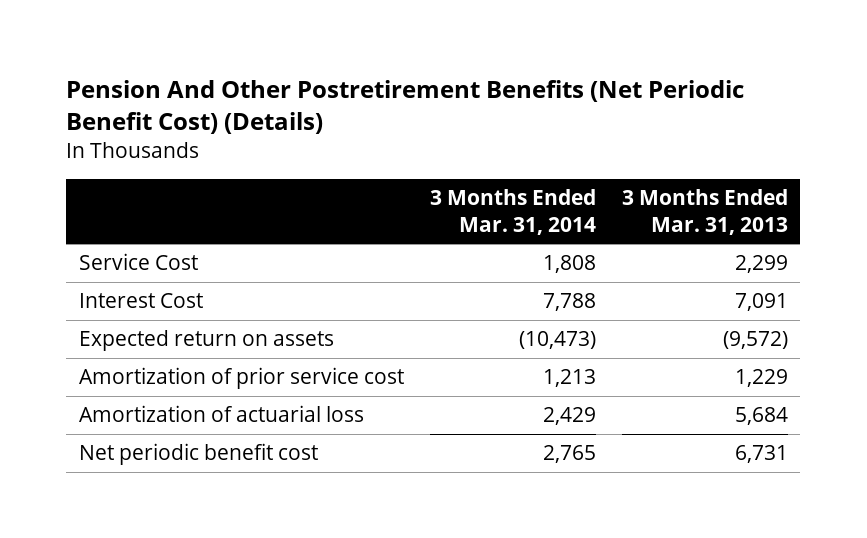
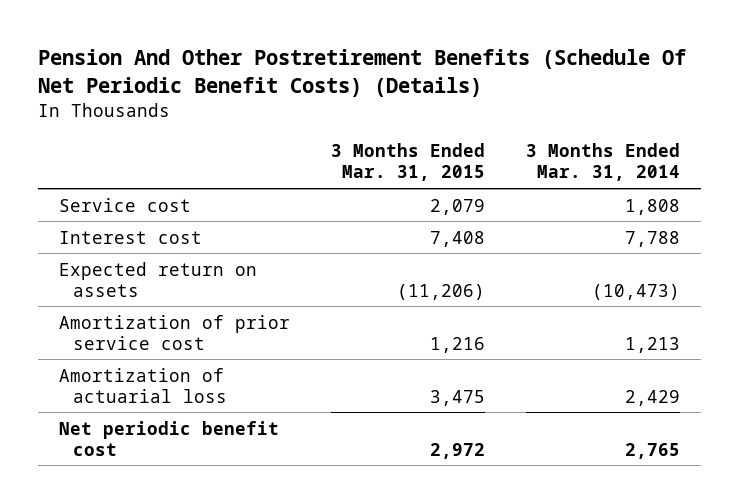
[66,80,745,135] Pension And Other Postretirement Benefits (Net Periodic Benefit Cost) (Details) -> [37,49,686,97] Pension And Other Postretirement Benefits (Schedule Of Net Periodic Benefit Costs) (Details)
[621,189,788,235] 3 Months Ended Mar. 31, 2013 -> none
none -> [330,143,485,182] 3 Months Ended Mar. 31, 2015
[79,253,199,271] Service Cost -> [58,197,191,212] Service cost
[79,293,204,309] Interest Cost -> [58,230,202,244] Interest cost

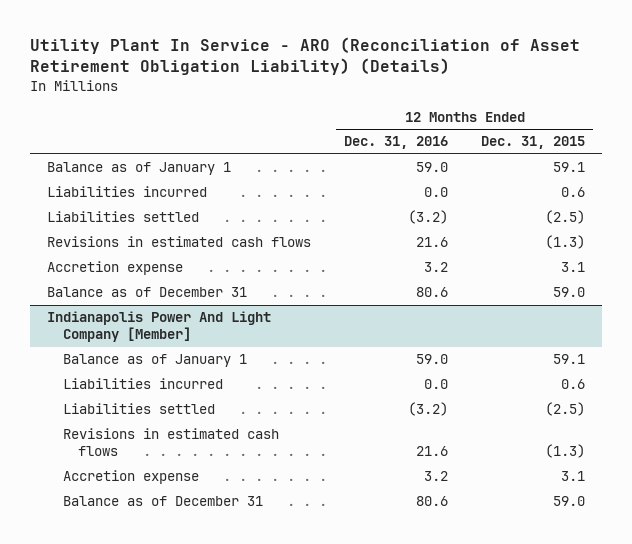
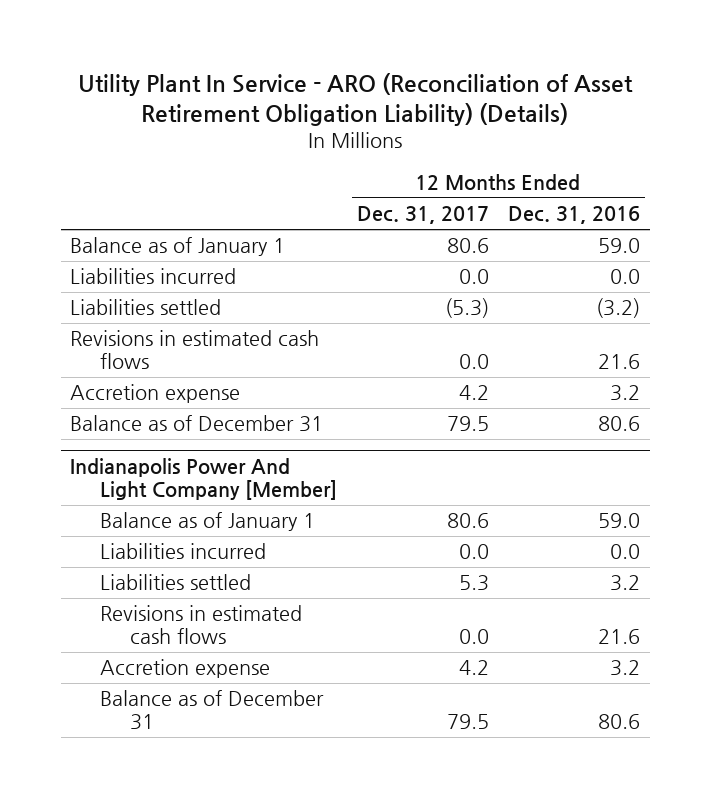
[481,136,586,150] Dec. 31, 2015 -> none
none -> [356,206,489,225] Dec. 31, 2017
[408,402,449,417] (3.2) -> [610,575,641,592] 3.2

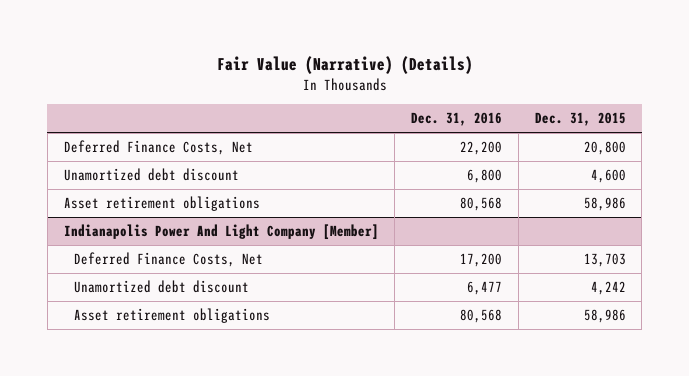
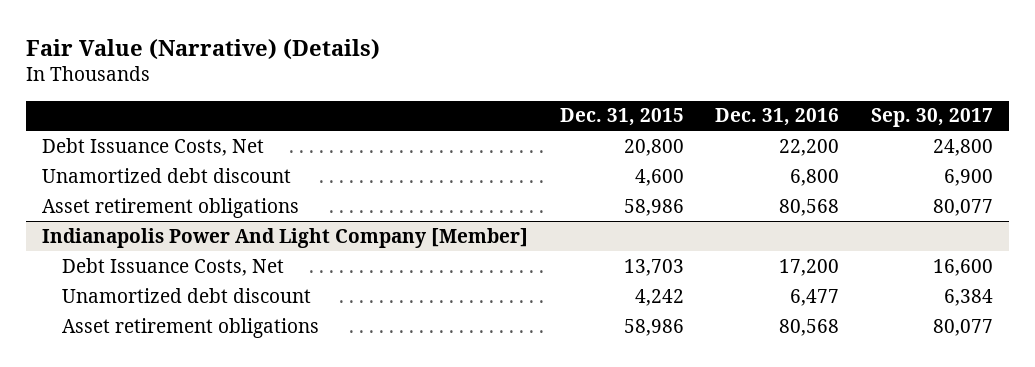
none -> [870,108,993,128] Sep. 30, 2017
[63,140,253,156] Deferred Finance Costs, Net -> [42,137,265,156] Debt Issuance Costs, Net
[74,252,264,268] Deferred Finance Costs, Net -> [62,257,285,276] Debt Issuance Costs, Net

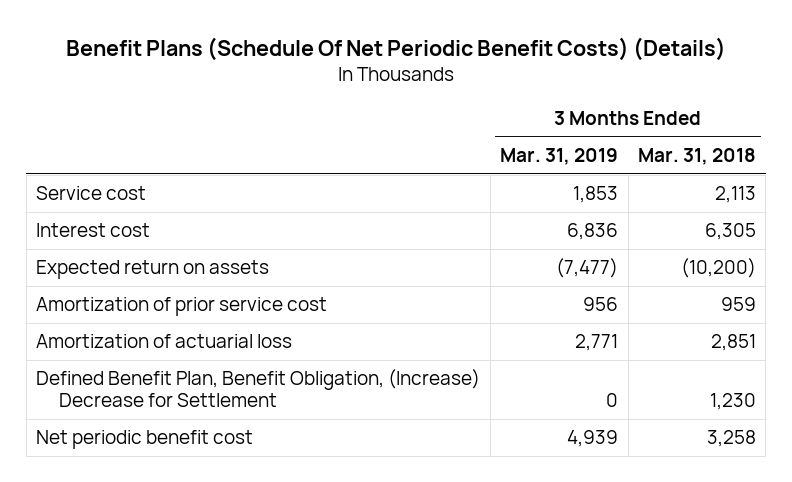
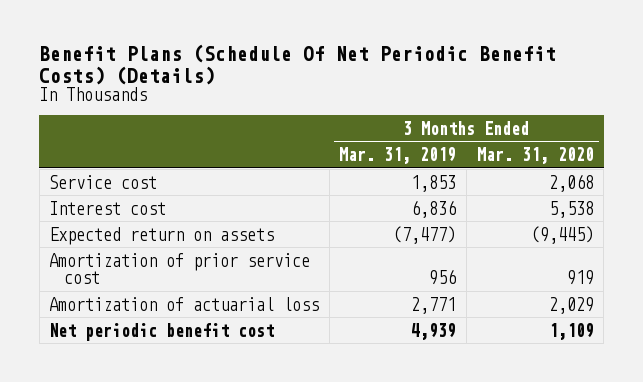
[637,148,756,166] Mar. 31, 2018 -> none
none -> [476,147,594,165] Mar. 31, 2020
[36,369,481,408] Defined Benefit Plan, Benefit Obligation, (Increase) Decrease for Settlement -> none

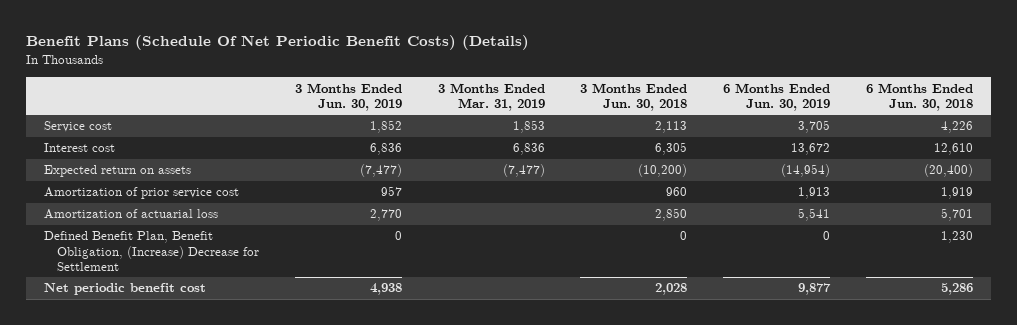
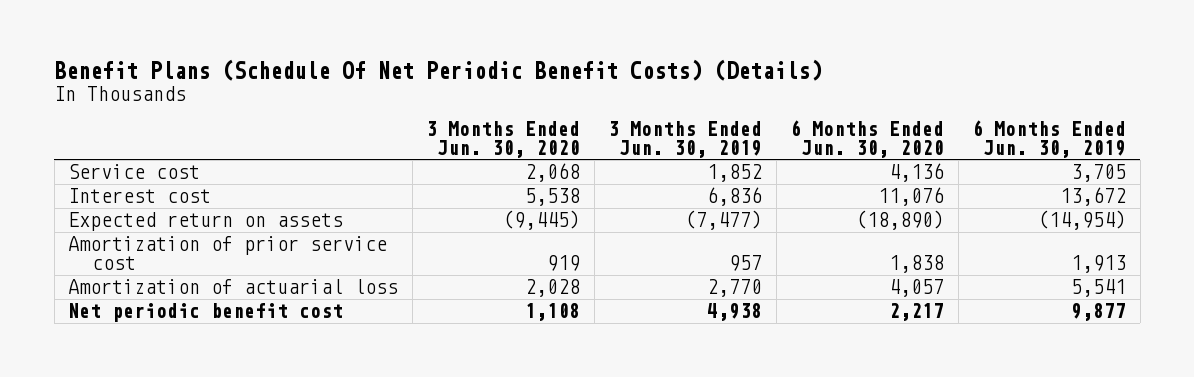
[437,82,545,111] 3 Months Ended Mar. 31, 2019 -> none
[580,82,688,111] 3 Months Ended Jun. 30, 2018 -> none
[866,82,974,111] 6 Months Ended Jun. 30, 2018 -> none
none -> [426,121,581,158] 3 Months Ended Jun. 30, 2020
none -> [790,120,945,158] 6 Months Ended Jun. 30, 2020
[44,231,259,272] Defined Benefit Plan, Benefit Obligation, (Increase) Decrease for Settlement -> none

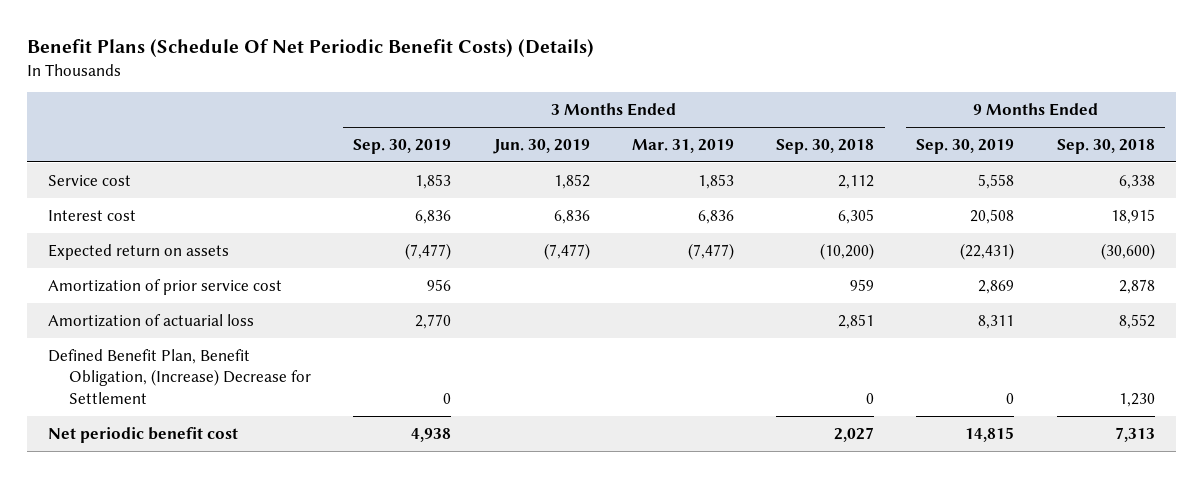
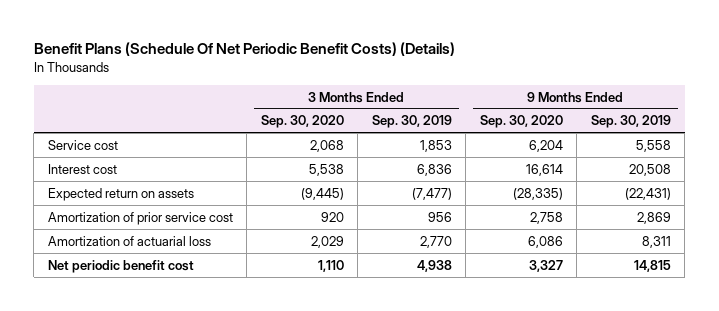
[492,139,590,155] Jun. 30, 2019 -> none
[631,139,734,154] Mar. 31, 2019 -> none
[776,139,875,155] Sep. 30, 2018 -> none
[1056,139,1155,155] Sep. 30, 2018 -> none
none -> [260,115,344,129] Sep. 30, 2020
none -> [479,115,563,129] Sep. 30, 2020
[48,348,312,405] Defined Benefit Plan, Benefit Obligation, (Increase) Decrease for Settlement -> none

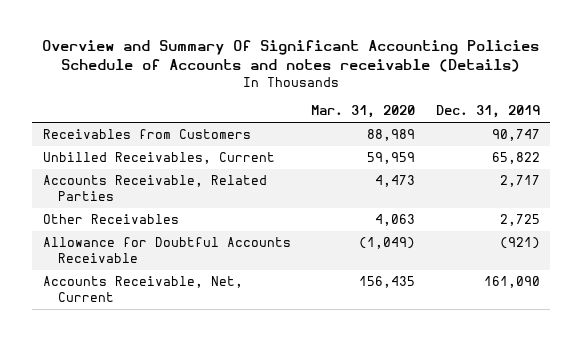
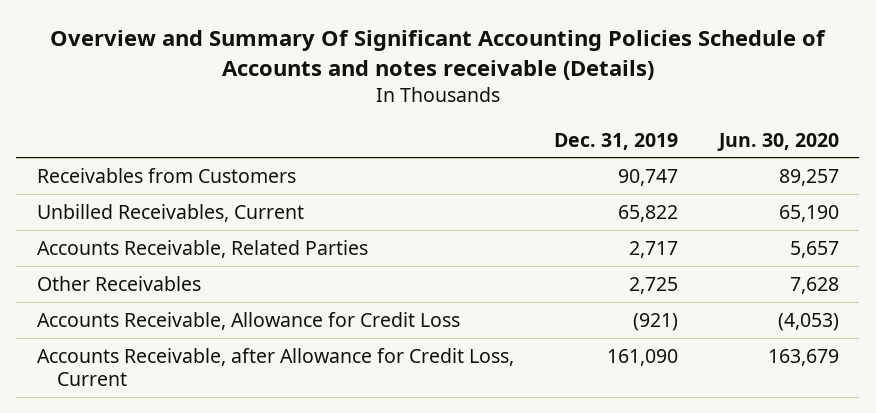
[311,105,416,119] Mar. 31, 2020 -> none
none -> [716,132,839,151] Jun. 30, 2020
[42,237,291,263] Allowance for Doubtful Accounts Receivable -> [36,311,460,330] Accounts Receivable, Allowance for Credit Loss
[42,276,243,302] Accounts Receivable, Net, Current -> [36,347,514,387] Accounts Receivable, after Allowance for Credit Loss, Current

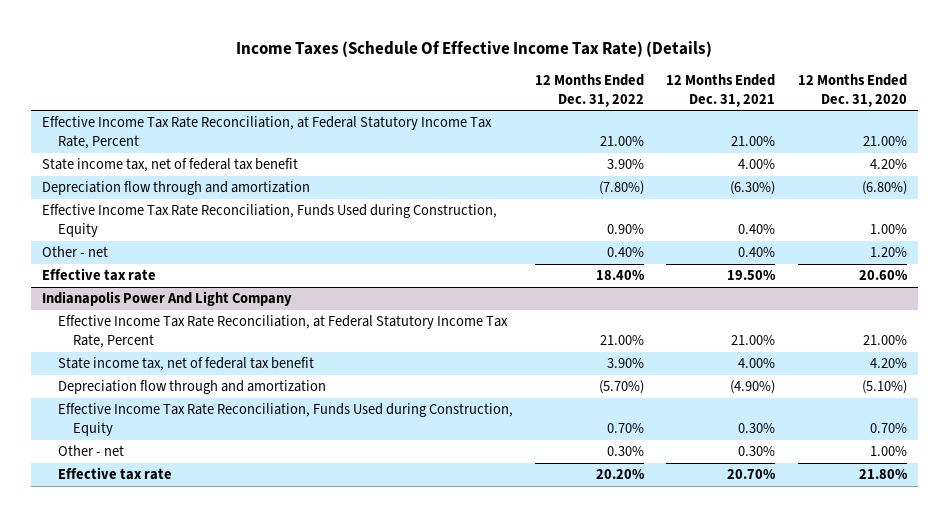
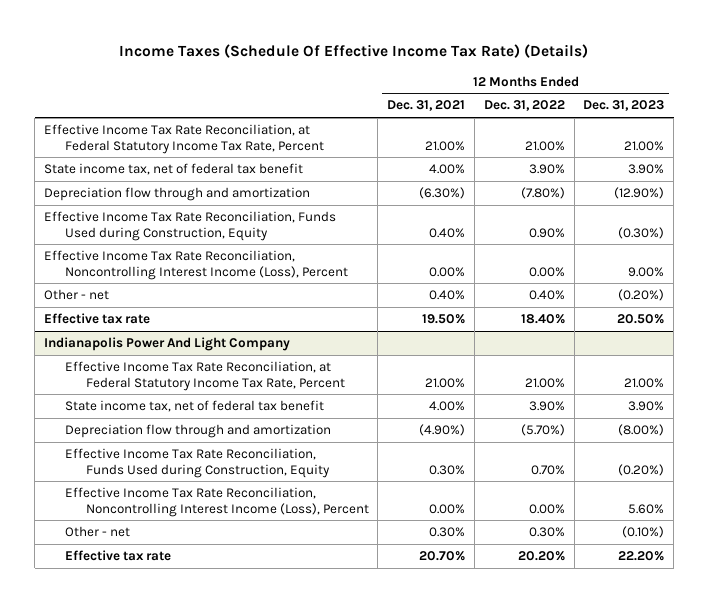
[797,73,907,107] 12 Months Ended Dec. 31, 2020 -> none
none -> [583,100,665,112] Dec. 31, 2023
none -> [44,250,348,280] Effective Income Tax Rate Reconciliation, Noncontrolling Interest Income (Loss), Percent
none -> [64,487,369,517] Effective Income Tax Rate Reconciliation, Noncontrolling Interest Income (Loss), Percent

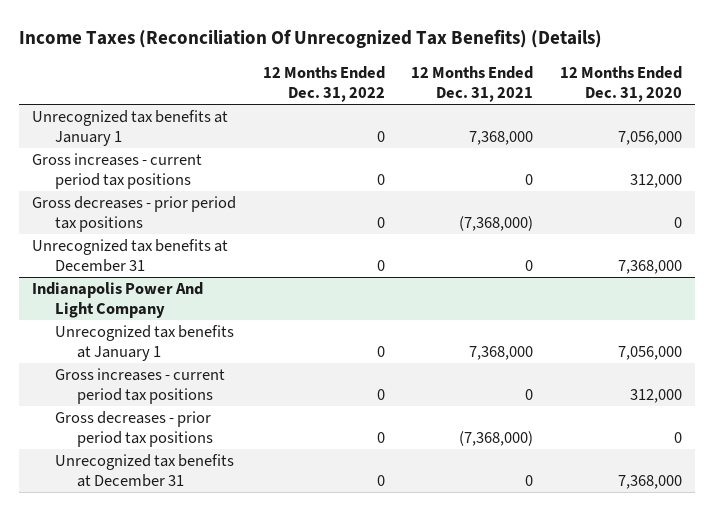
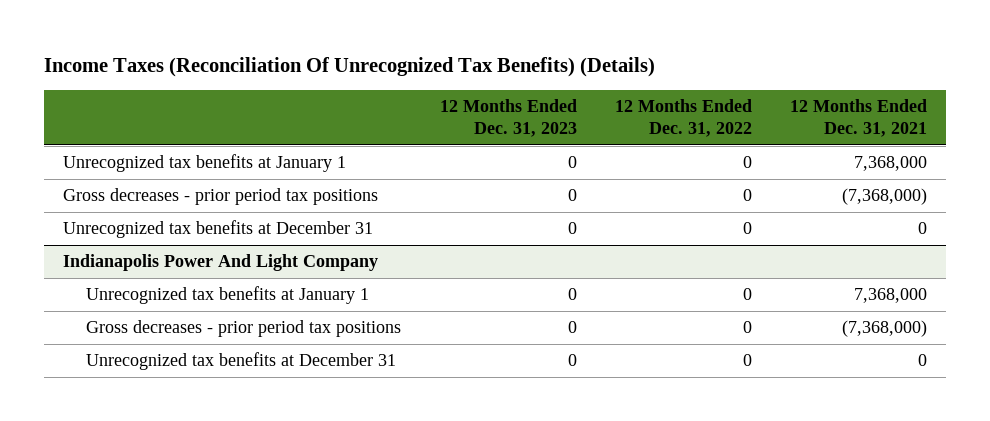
[559,66,682,102] 12 Months Ended Dec. 31, 2020 -> none
none -> [439,98,577,137] 12 Months Ended Dec. 31, 2023
[32,153,203,189] Gross increases - current period tax positions -> none
[54,368,225,404] Gross increases - current period tax positions -> none

